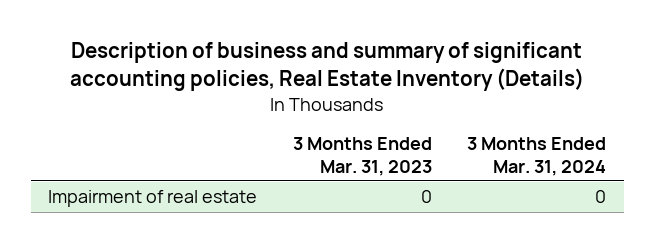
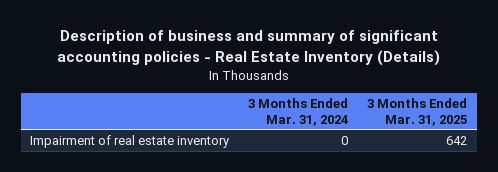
[70,42,585,92] Description of business and summary of significant accounting policies, Real Estate Inventory (Details) -> [56,30,440,66] Description of business and summary of significant accounting policies - Real Estate Inventory (Details)
[292,136,432,176] 3 Months Ended Mar. 31, 2023 -> none
none -> [367,98,468,126] 3 Months Ended Mar. 31, 2025
[48,190,258,208] Impairment of real estate -> [30,135,230,149] Impairment of real estate inventory

